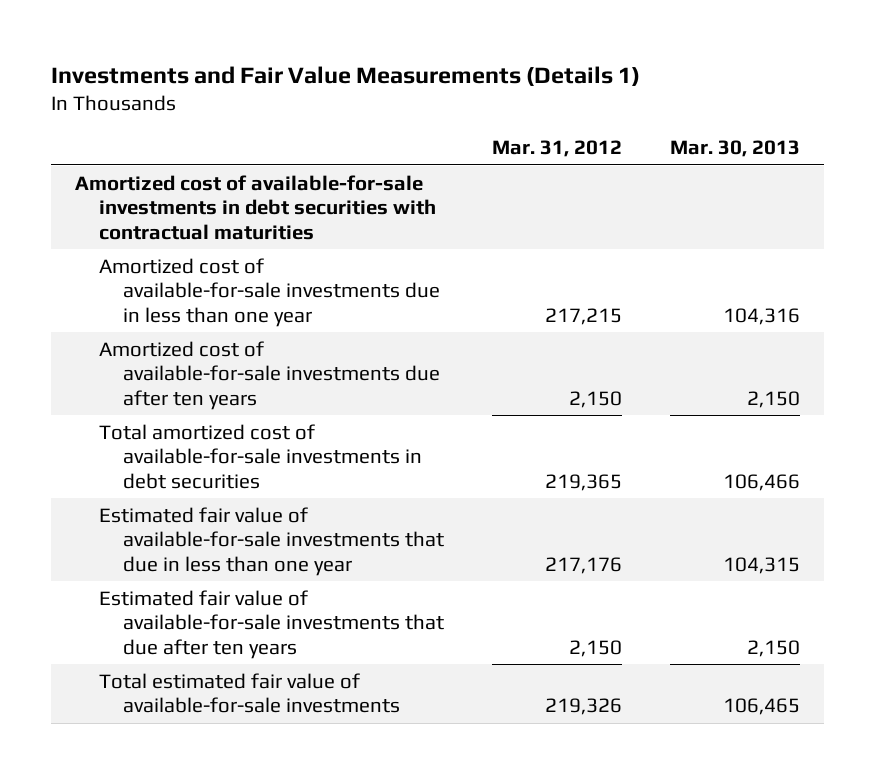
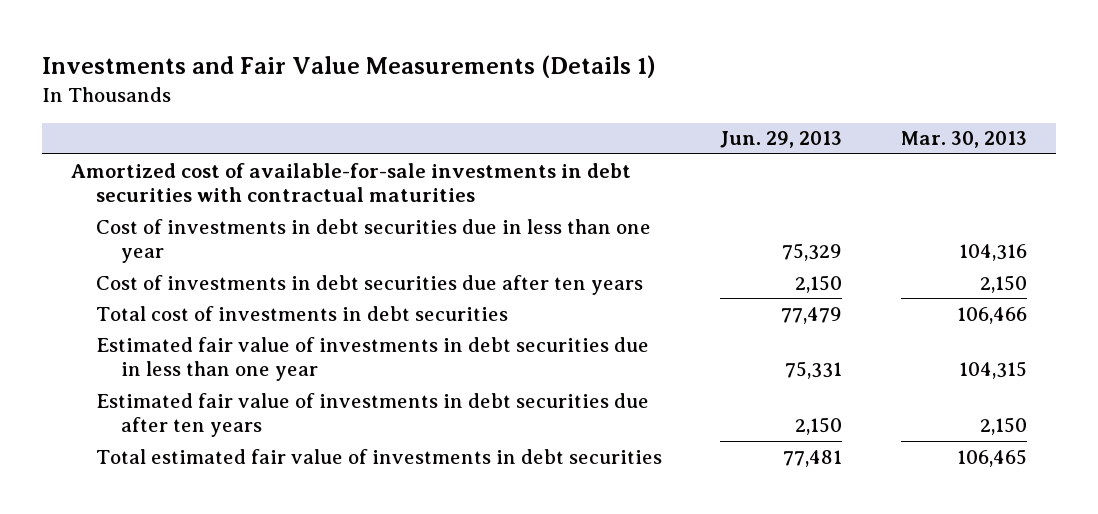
[491,140,622,158] Mar. 31, 2012 -> none
none -> [720,131,843,149] Jun. 29, 2013
[98,257,440,328] Amortized cost of available-for-sale investments due in less than one year -> [95,218,651,264] Cost of investments in debt securities due in less than one year
[98,340,440,411] Amortized cost of available-for-sale investments due after ten years -> [95,274,643,295] Cost of investments in debt securities due after ten years
[98,423,422,490] Total amortized cost of available-for-sale investments in debt securities -> [95,305,508,321] Total cost of investments in debt securities
[98,506,444,577] Estimated fair value of available-for-sale investments that due in less than one year -> [95,336,649,382] Estimated fair value of investments in debt securities due in less than one year
[98,589,444,660] Estimated fair value of available-for-sale investments that due after ten years -> [95,392,649,438] Estimated fair value of investments in debt securities due after ten years
[98,672,400,714] Total estimated fair value of available-for-sale investments -> [95,448,662,464] Total estimated fair value of investments in debt securities

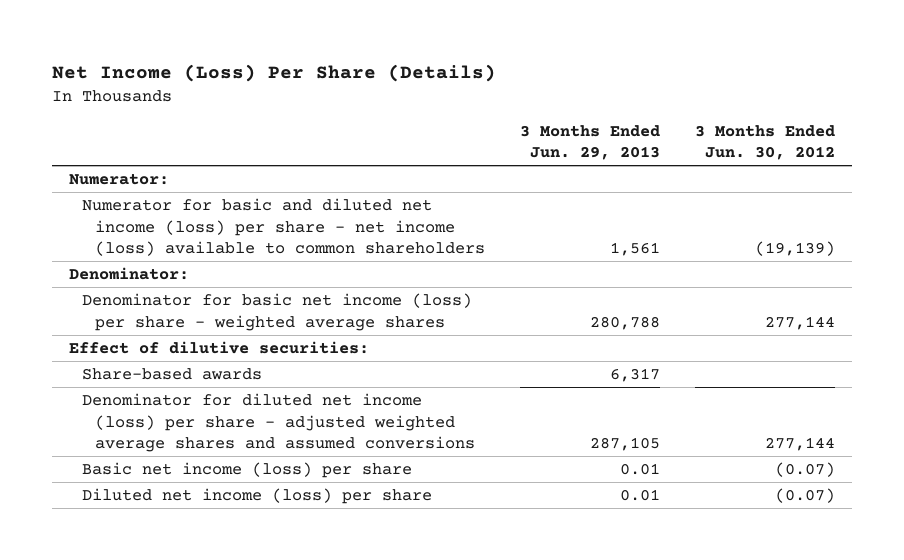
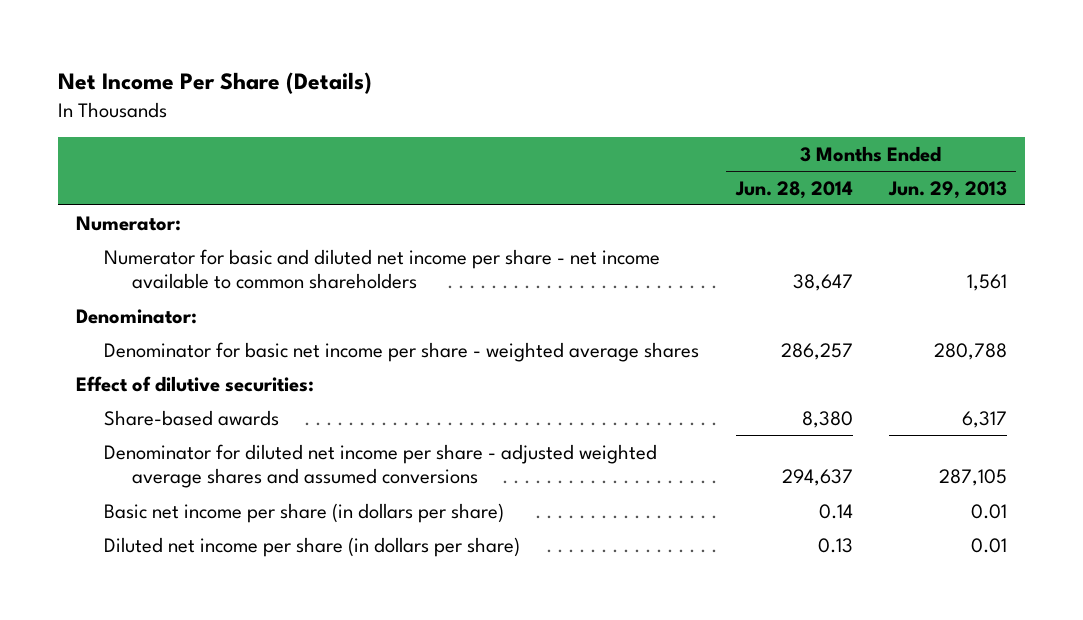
[51,63,496,82] Net Income (Loss) Per Share (Details) -> [57,72,372,95] Net Income Per Share (Details)
[694,124,835,161] 3 Months Ended Jun. 30, 2012 -> none
none -> [734,180,853,199] Jun. 28, 2014
[82,198,485,257] Numerator for basic and diluted net income (loss) per share - net income (loss) available to common shareholders -> [104,248,661,290] Numerator for basic and diluted net income per share - net income available to common shareholders
[82,293,473,331] Denominator for basic net income (loss) per share - weighted average shares -> [104,341,700,362] Denominator for basic net income per share - weighted average shares
[82,393,475,453] Denominator for diluted net income (loss) per share - adjusted weighted average shares and assumed conversions -> [104,443,658,489] Denominator for diluted net income per share - adjusted weighted average shares and assumed conversions
[82,462,413,479] Basic net income (loss) per share -> [104,502,505,523] Basic net income per share (in dollars per share)
[82,488,433,505] Diluted net income (loss) per share -> [104,536,521,557] Diluted net income per share (in dollars per share)

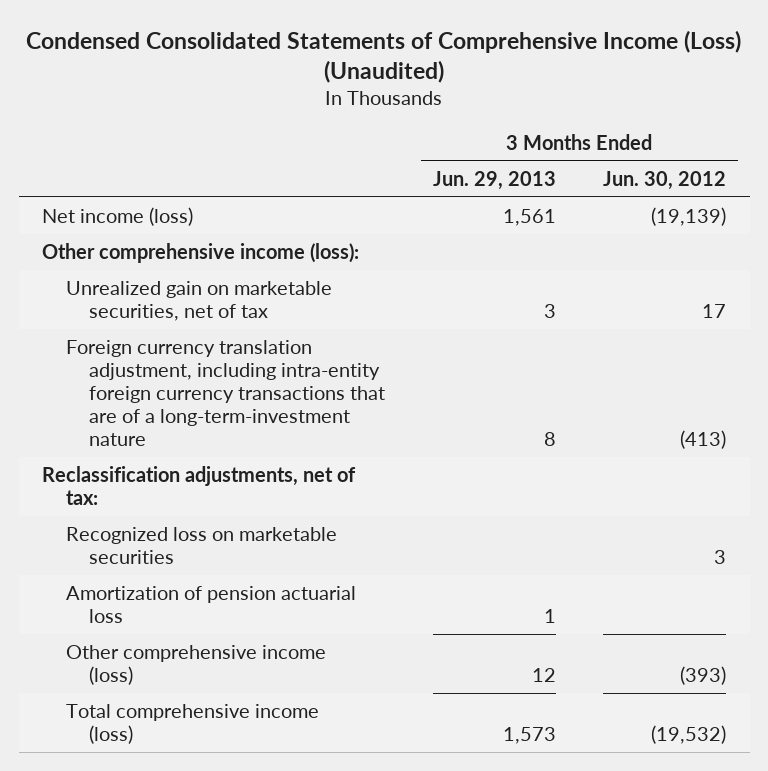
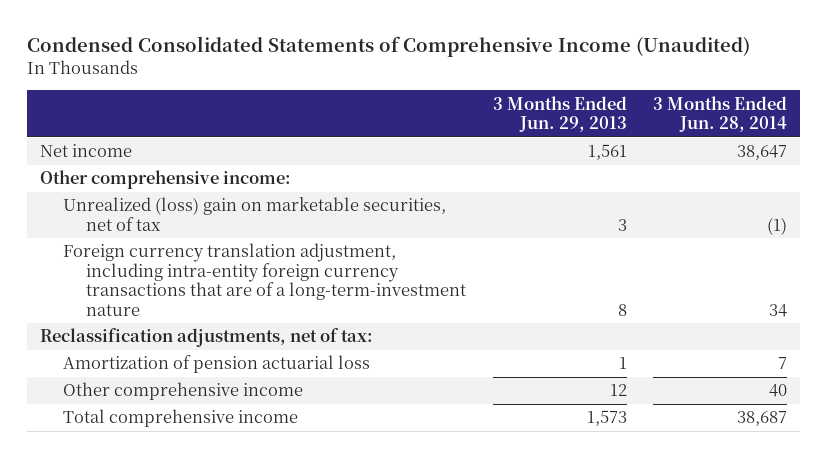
[26,29,742,83] Condensed Consolidated Statements of Comprehensive Income (Loss) (Unaudited) -> [26,35,750,57] Condensed Consolidated Statements of Comprehensive Income (Unaudited)
[603,170,727,190] Jun. 30, 2012 -> none
none -> [652,95,787,133] 3 Months Ended Jun. 28, 2014
[42,207,194,227] Net income (loss) -> [39,144,132,158] Net income
[42,243,360,264] Other comprehensive income (loss): -> [39,170,291,190] Other comprehensive income:
[65,281,332,322] Unrealized gain on marketable securities, net of tax -> [63,197,447,231] Unrealized (loss) gain on marketable securities, net of tax
[65,527,337,565] Recognized loss on marketable securities -> none
[65,645,326,686] Other comprehensive income (loss) -> [63,382,304,401] Other comprehensive income
[65,704,319,745] Total comprehensive income (loss) -> [63,409,299,428] Total comprehensive income

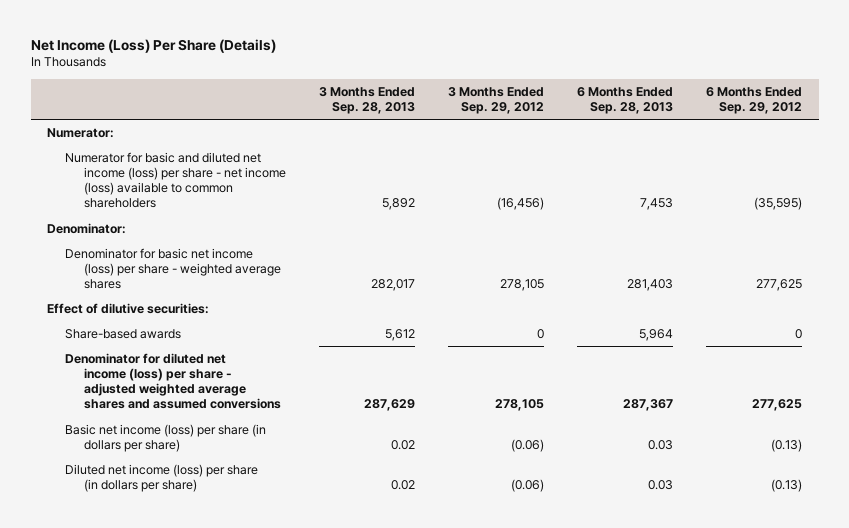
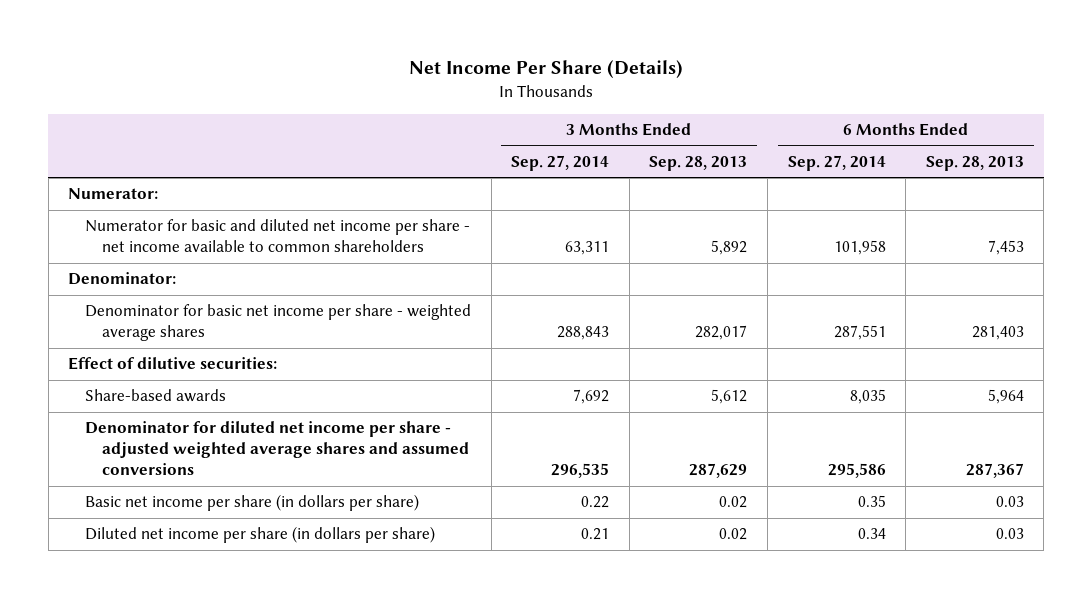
[30,38,276,53] Net Income (Loss) Per Share (Details) -> [408,60,683,79] Net Income Per Share (Details)
[447,86,544,114] 3 Months Ended Sep. 29, 2012 -> none
[706,86,803,114] 6 Months Ended Sep. 29, 2012 -> none
none -> [511,154,610,171] Sep. 27, 2014
none -> [787,154,886,171] Sep. 27, 2014
[65,151,286,209] Numerator for basic and diluted net income (loss) per share - net income (loss) available to common shareholders -> [85,219,471,253] Numerator for basic and diluted net income per share - net income available to common shareholders
[65,247,281,290] Denominator for basic net income (loss) per share - weighted average shares -> [85,304,472,342] Denominator for basic net income per share - weighted average shares
[65,352,281,410] Denominator for diluted net income (loss) per share - adjusted weighted average shares and assumed conversions -> [85,421,470,476] Denominator for diluted net income per share - adjusted weighted average shares and assumed conversions
[65,423,267,453] Basic net income (loss) per share (in dollars per share) -> [85,494,420,512] Basic net income per share (in dollars per share)
[65,463,259,493] Diluted net income (loss) per share (in dollars per share) -> [85,526,436,544] Diluted net income per share (in dollars per share)

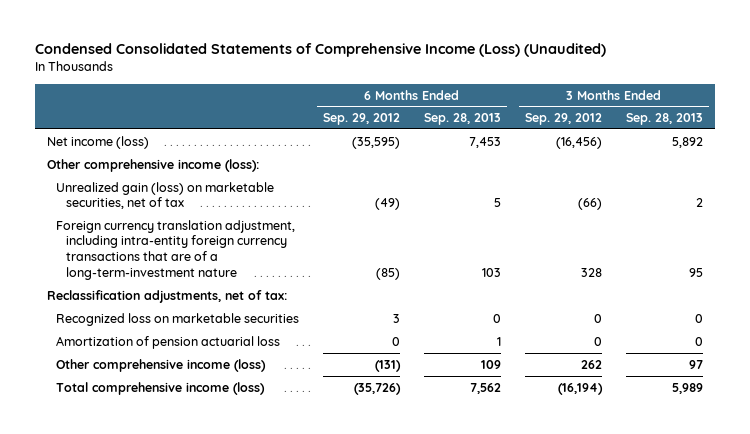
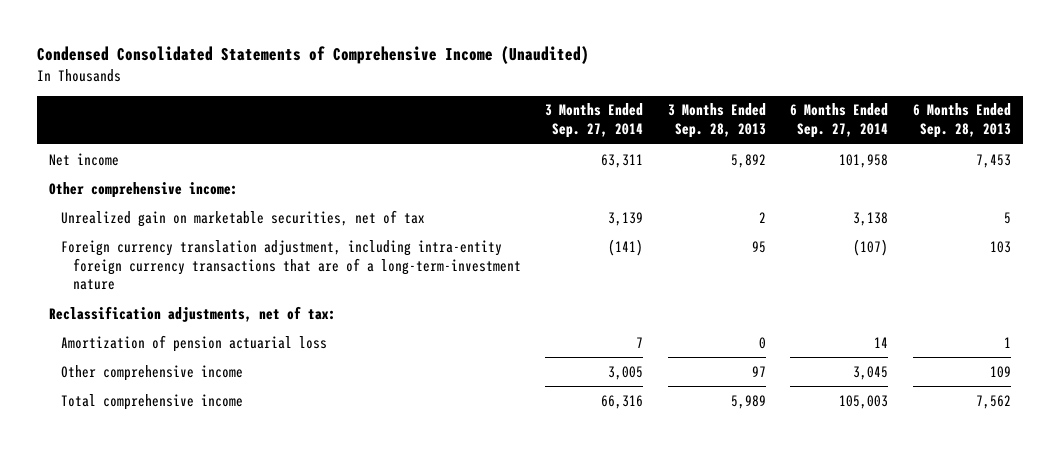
[34,43,606,58] Condensed Consolidated Statements of Comprehensive Income (Loss) (Unaudited) -> [37,46,590,65] Condensed Consolidated Statements of Comprehensive Income (Unaudited)
[323,113,401,126] Sep. 29, 2012 -> none
[525,113,603,126] Sep. 29, 2012 -> none
none -> [545,103,644,139] 3 Months Ended Sep. 27, 2014
none -> [790,103,889,139] 6 Months Ended Sep. 27, 2014
[46,135,149,149] Net income (loss) -> [49,152,120,166] Net income
[46,158,259,172] Other comprehensive income (loss): -> [49,181,239,198] Other comprehensive income:
[56,181,275,210] Unrealized gain (loss) on marketable securities, net of tax -> [60,209,425,227] Unrealized gain on marketable securities, net of tax
[56,312,300,326] Recognized loss on marketable securities -> none
[56,358,267,372] Other comprehensive income (loss) -> [60,364,243,381] Other comprehensive income
[56,381,266,395] Total comprehensive income (loss) -> [60,393,243,410] Total comprehensive income

